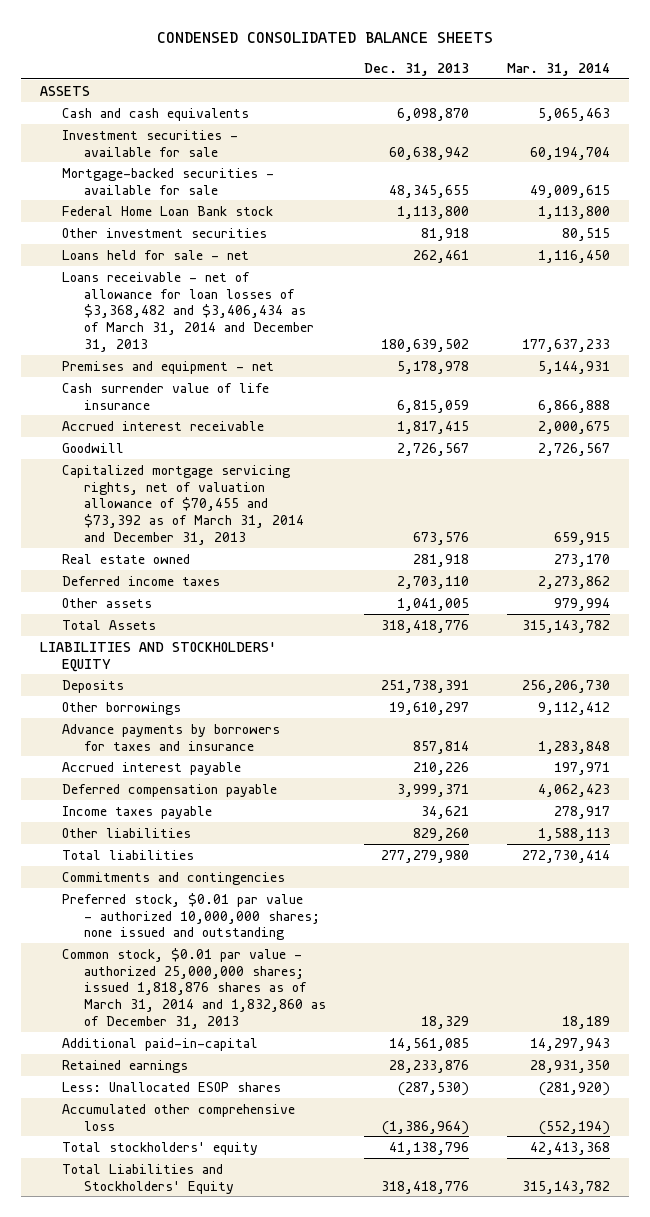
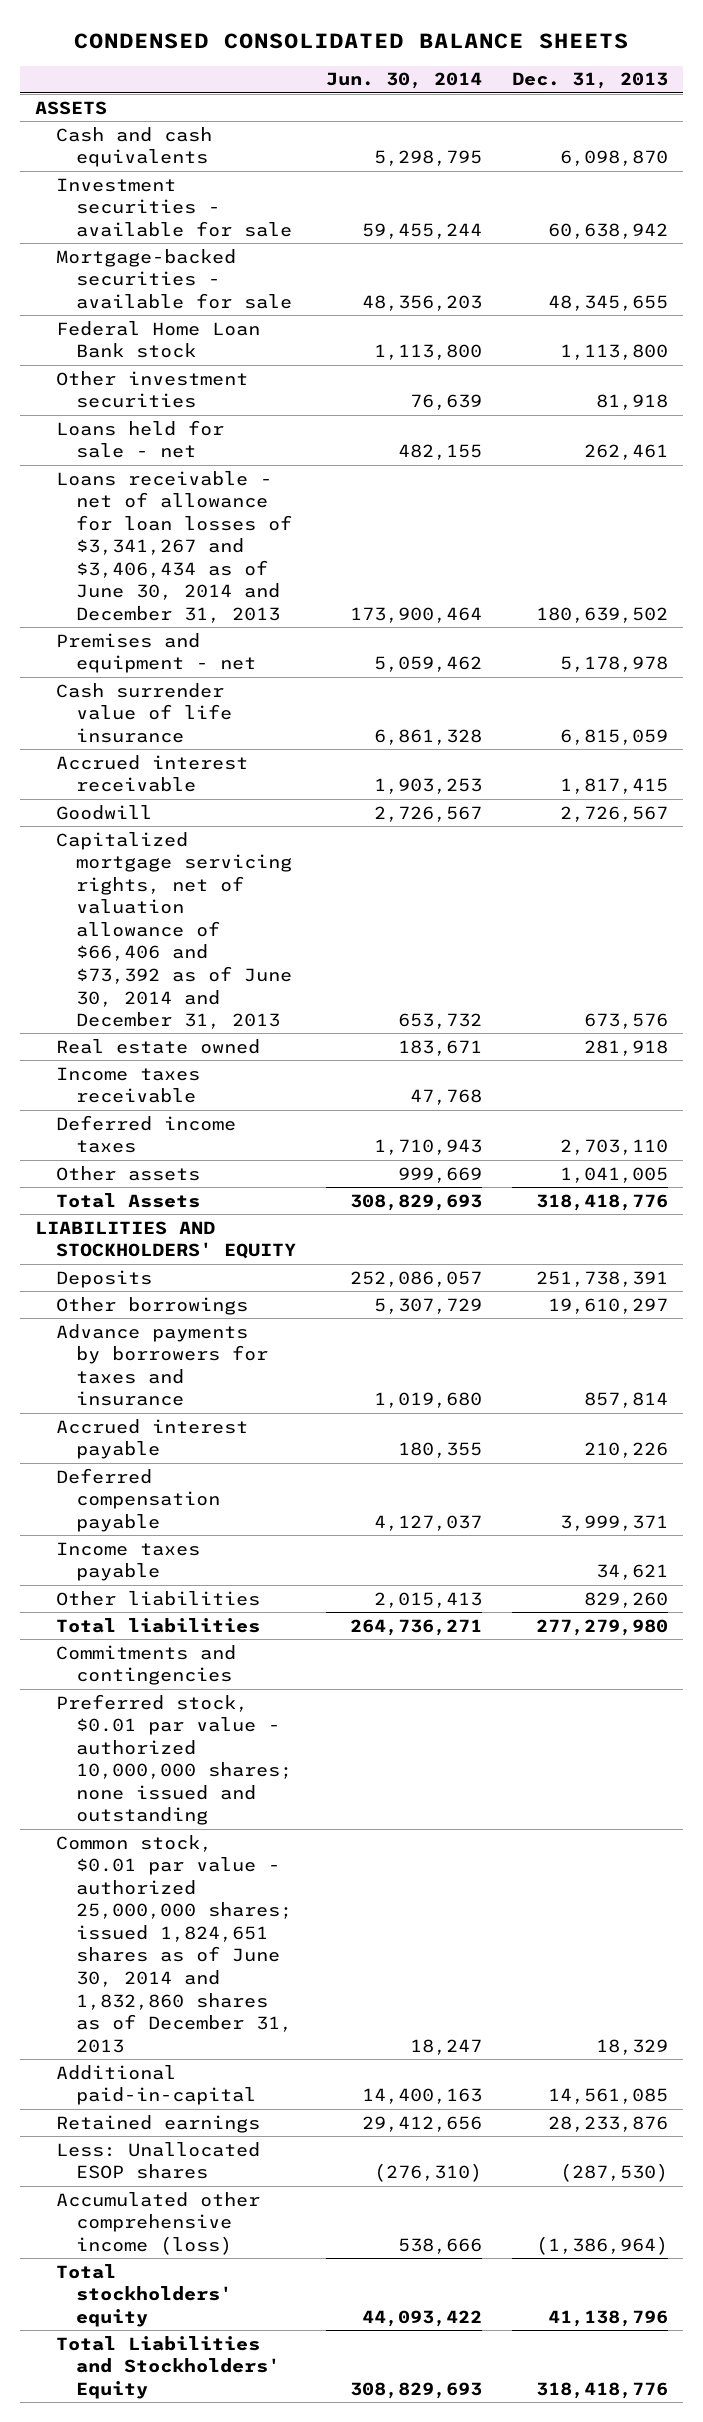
[506,62,610,76] Mar. 31, 2014 -> none
none -> [325,72,482,90] Jun. 30, 2014
[62,271,314,353] Loans receivable - net of allowance for loan losses of $3,368,482 and $3,406,434 as of March 31, 2014 and December 31, 2013 -> [55,470,293,624] Loans receivable - net of allowance for loan losses of $3,341,267 and $3,406,434 as of June 30, 2014 and December 31, 2013
[62,464,304,546] Capitalized mortgage servicing rights, net of valuation allowance of $70,455 and $73,392 as of March 31, 2014 and December 31, 2013 -> [55,831,293,1030] Capitalized mortgage servicing rights, net of valuation allowance of $66,406 and $73,392 as of June 30, 2014 and December 31, 2013
none -> [55,1066,200,1104] Income taxes receivable
[62,947,326,1030] Common stock, $0.01 par value - authorized 25,000,000 shares; issued 1,818,876 shares as of March 31, 2014 and 1,832,860 as of December 31, 2013 -> [55,1834,293,2053] Common stock, $0.01 par value - authorized 25,000,000 shares; issued 1,824,651 shares as of June 30, 2014 and 1,832,860 shares as of December 31, 2013
[62,1103,296,1131] Accumulated other comprehensive loss -> [55,2191,260,2255] Accumulated other comprehensive income (loss)

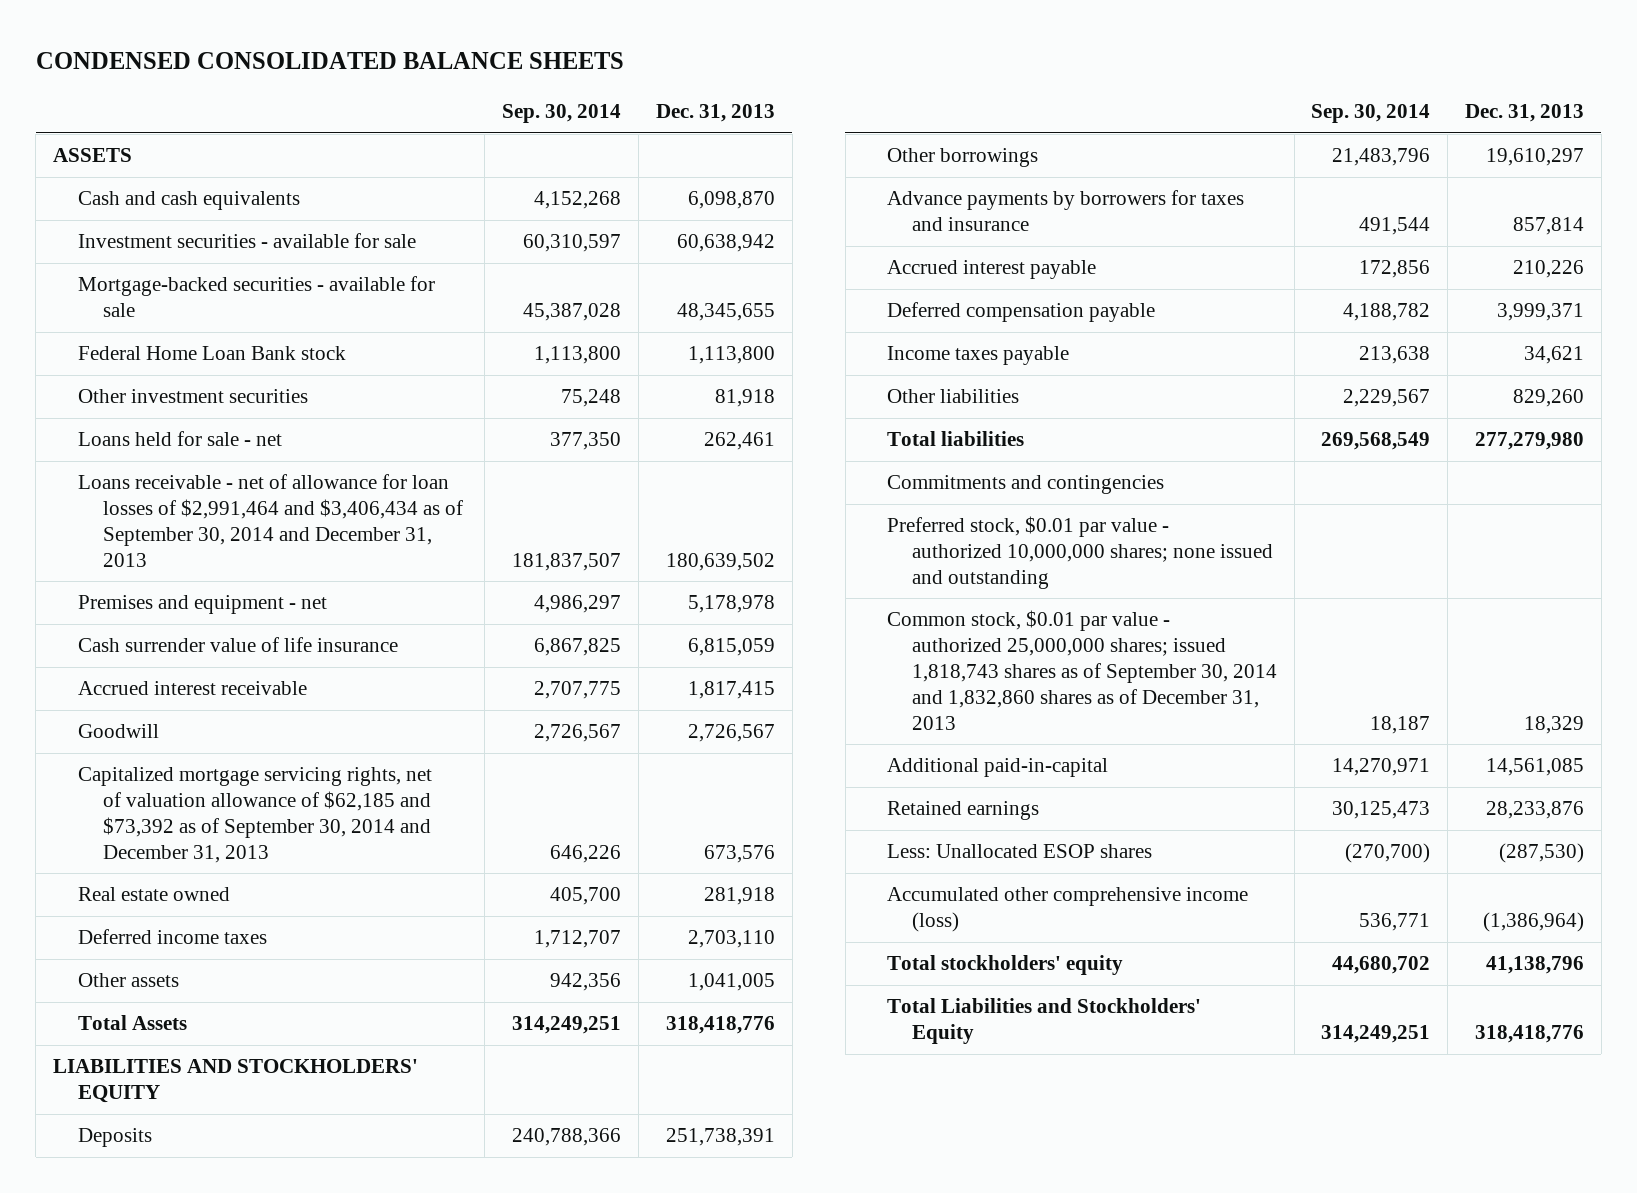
[325,72,482,90] Jun. 30, 2014 -> none
none -> [502,104,622,124] Sep. 30, 2014
[55,470,293,624] Loans receivable - net of allowance for loan losses of $3,341,267 and $3,406,434 as of June 30, 2014 and December 31, 2013 -> [77,474,463,567] Loans receivable - net of allowance for loan losses of $2,991,464 and $3,406,434 as of September 30, 2014 and December 31, 2013
[55,831,293,1030] Capitalized mortgage servicing rights, net of valuation allowance of $66,406 and $73,392 as of June 30, 2014 and December 31, 2013 -> [77,767,432,863] Capitalized mortgage servicing rights, net of valuation allowance of $62,185 and $73,392 as of September 30, 2014 and December 31, 2013
[55,1066,200,1104] Income taxes receivable -> none
[55,1834,293,2053] Common stock, $0.01 par value - authorized 25,000,000 shares; issued 1,824,651 shares as of June 30, 2014 and 1,832,860 shares as of December 31, 2013 -> [887,610,1277,730] Common stock, $0.01 par value - authorized 25,000,000 shares; issued 1,818,743 shares as of September 30, 2014 and 1,832,860 shares as of December 31, 2013

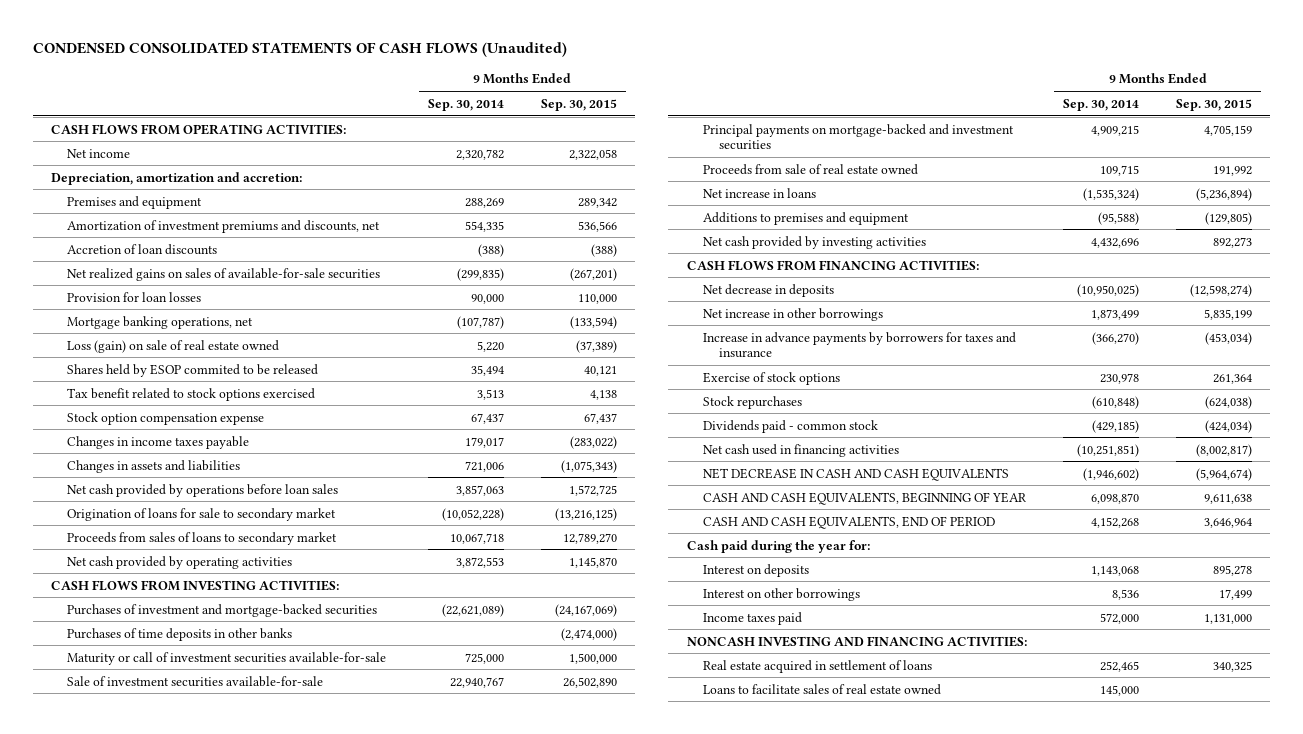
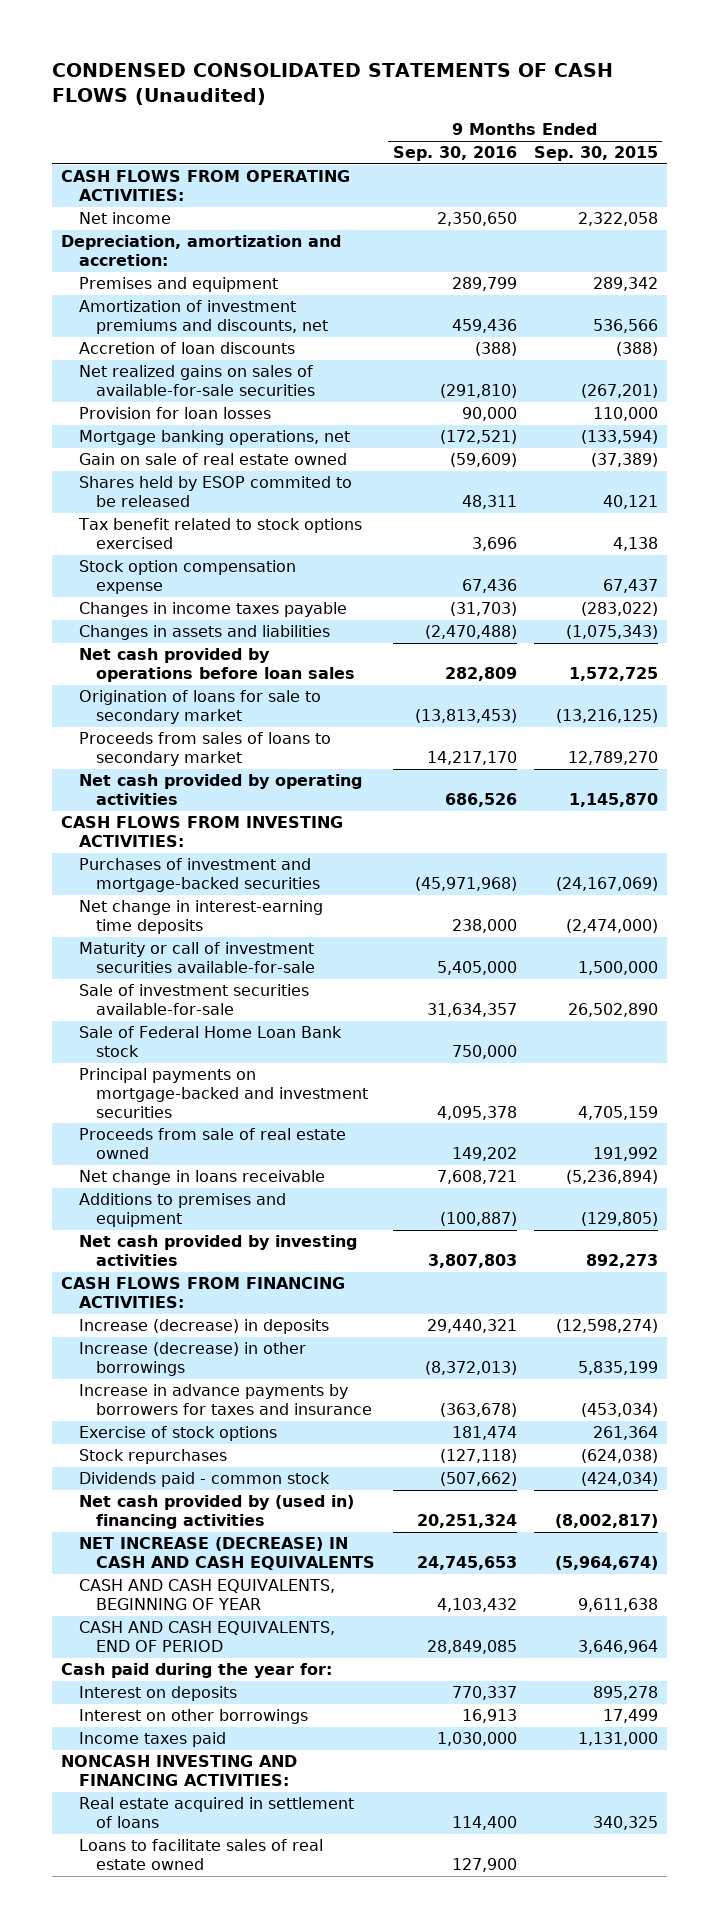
[427,98,504,111] Sep. 30, 2014 -> none
none -> [392,146,517,162] Sep. 30, 2016
[67,339,280,353] Loss (gain) on sale of real estate owned -> [78,453,347,466] Gain on sale of real estate owned
[67,627,293,641] Purchases of time deposits in other banks -> [78,900,323,935] Net change in interest-earning time deposits
none -> [78,1026,342,1058] Sale of Federal Home Loan Bank stock
[702,187,816,198] Net increase in loans -> [78,1170,325,1186] Net change in loans receivable
[702,283,834,297] Net decrease in deposits -> [78,1319,329,1335] Increase (decrease) in deposits
[702,307,883,321] Net increase in other borrowings -> [78,1342,306,1377] Increase (decrease) in other borrowings
[702,443,899,457] Net cash used in financing activities -> [78,1495,354,1530] Net cash provided by (used in) financing activities
[702,467,1009,481] NET DECREASE IN CASH AND CASH EQUIVALENTS -> [78,1537,376,1571] NET INCREASE (DECREASE) IN CASH AND CASH EQUIVALENTS

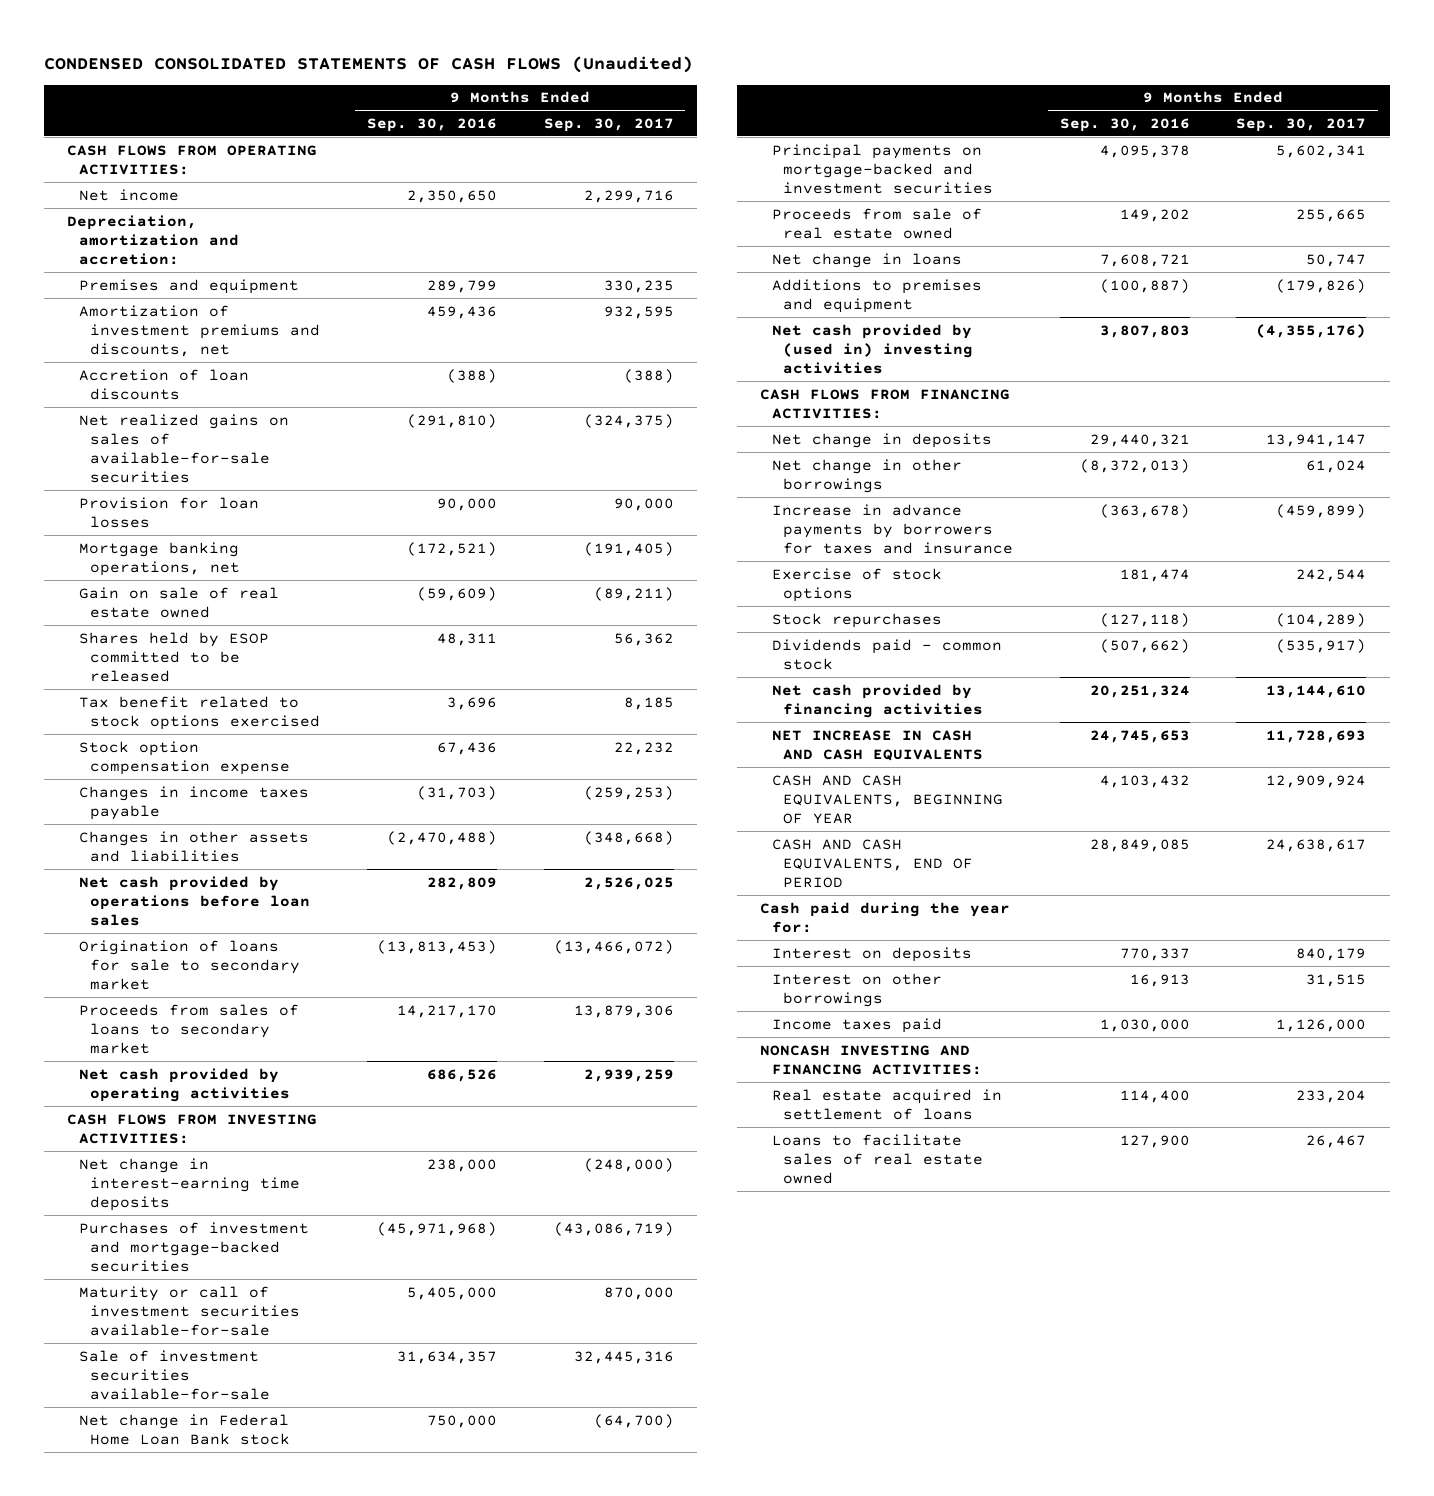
[534,146,659,162] Sep. 30, 2015 -> none
none -> [543,117,674,132] Sep. 30, 2017
[78,476,352,508] Shares held by ESOP commited to be released -> [78,631,269,682] Shares held by ESOP committed to be released
[78,625,330,641] Changes in assets and liabilities -> [78,830,309,862] Changes in other assets and liabilities
[78,858,321,893] Purchases of investment and mortgage-backed securities -> [78,1221,309,1272] Purchases of investment and mortgage-backed securities
[78,1026,342,1058] Sale of Federal Home Loan Bank stock -> [78,1413,291,1445] Net change in Federal Home Loan Bank stock
[78,1170,325,1186] Net change in loans receivable -> [771,252,962,268] Net change in loans
[78,1235,357,1267] Net cash provided by investing activities -> [771,323,973,374] Net cash provided by (used in) investing activities
[78,1319,329,1335] Increase (decrease) in deposits -> [771,432,992,448] Net change in deposits
[78,1342,306,1377] Increase (decrease) in other borrowings -> [771,458,962,493] Net change in other borrowings
[78,1495,354,1530] Net cash provided by (used in) financing activities -> [771,683,983,718] Net cash provided by financing activities
[78,1537,376,1571] NET INCREASE (DECREASE) IN CASH AND CASH EQUIVALENTS -> [771,729,983,761] NET INCREASE IN CASH AND CASH EQUIVALENTS

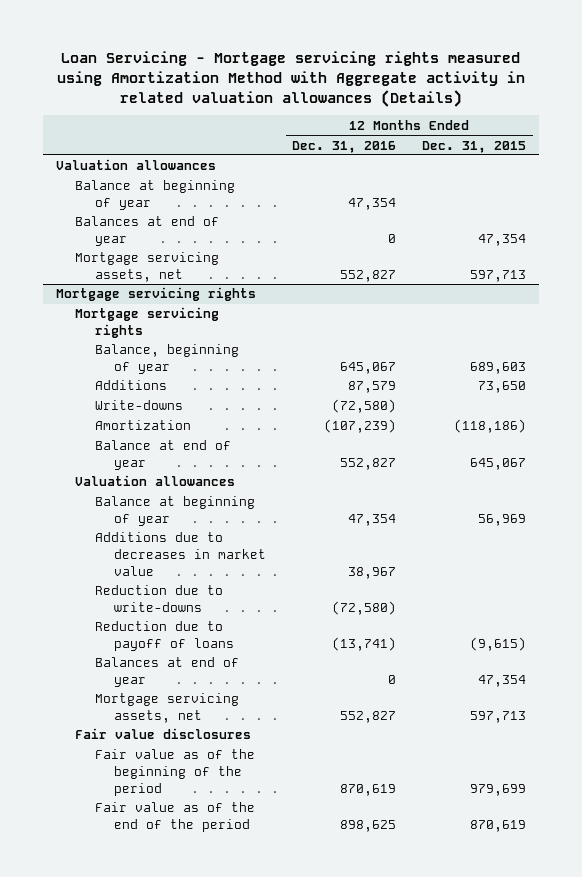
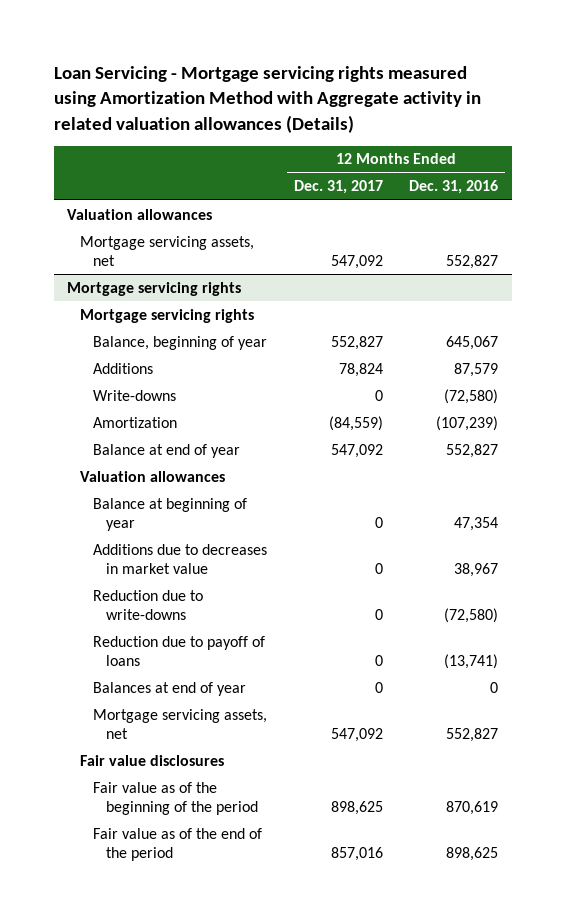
[422,140,527,153] Dec. 31, 2015 -> none
none -> [293,180,383,195] Dec. 31, 2017
[75,180,236,210] Balance at beginning of year -> none
[75,216,220,246] Balances at end of year -> none

